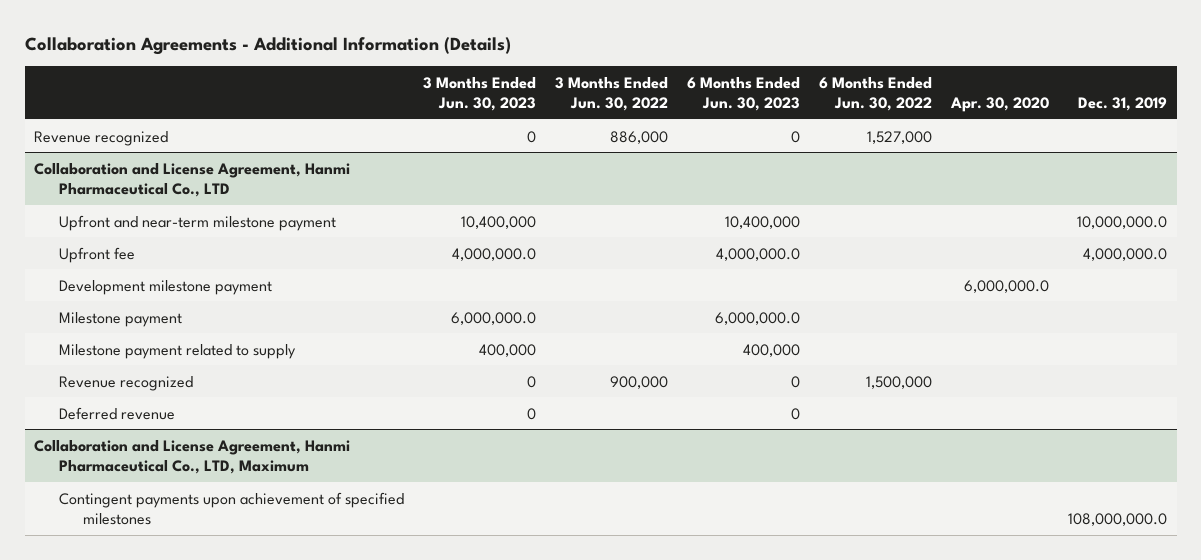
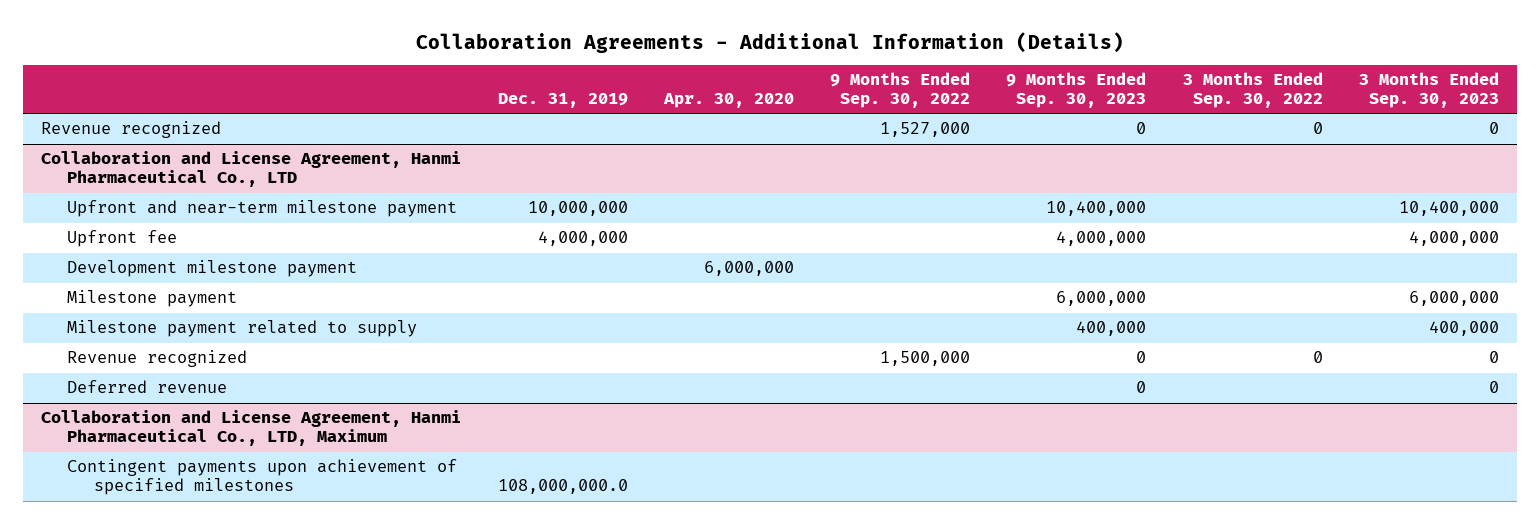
[422,76,536,111] 3 Months Ended Jun. 30, 2023 -> none
[554,76,668,111] 3 Months Ended Jun. 30, 2022 -> none
[686,76,800,111] 6 Months Ended Jun. 30, 2023 -> none
[818,76,932,111] 6 Months Ended Jun. 30, 2022 -> none
none -> [830,72,971,109] 9 Months Ended Sep. 30, 2022
none -> [1006,72,1147,109] 9 Months Ended Sep. 30, 2023
none -> [1182,72,1323,109] 3 Months Ended Sep. 30, 2022
none -> [1358,72,1499,109] 3 Months Ended Sep. 30, 2023
[1077,215,1168,229] 10,000,000.0 -> [527,201,628,217] 10,000,000
[1083,247,1168,261] 4,000,000.0 -> [537,231,628,247] 4,000,000
[963,279,1049,293] 6,000,000.0 -> [703,261,794,277] 6,000,000

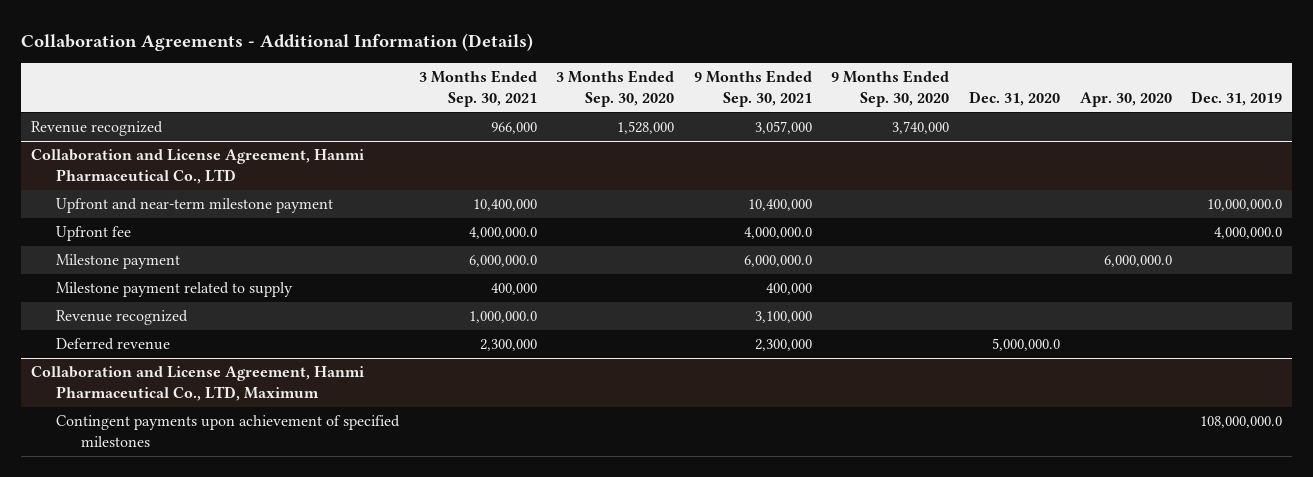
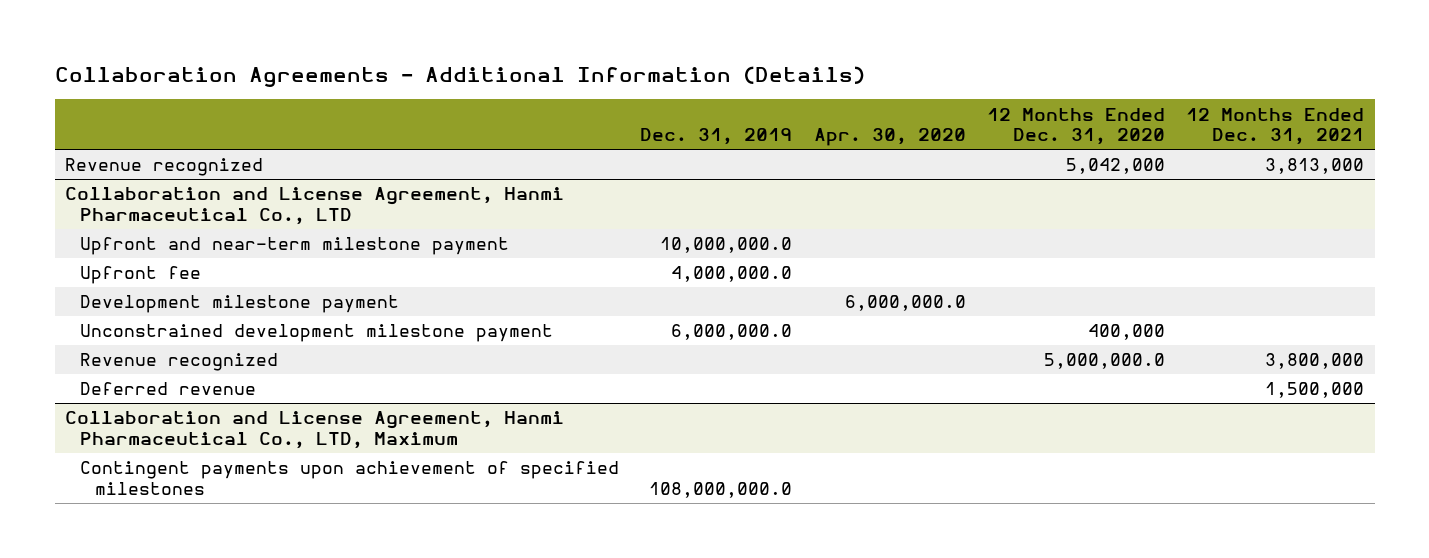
[418,70,537,107] 3 Months Ended Sep. 30, 2021 -> none
[556,70,675,107] 3 Months Ended Sep. 30, 2020 -> none
[693,70,812,107] 9 Months Ended Sep. 30, 2021 -> none
[831,70,950,107] 9 Months Ended Sep. 30, 2020 -> none
[969,90,1061,106] Dec. 31, 2020 -> none
none -> [986,107,1165,146] 12 Months Ended Dec. 31, 2020
none -> [1185,107,1364,146] 12 Months Ended Dec. 31, 2021
[55,282,293,298] Milestone payment related to supply -> none
[55,254,180,270] Milestone payment -> [80,295,400,314] Development milestone payment
none -> [80,324,554,343] Unconstrained development milestone payment

